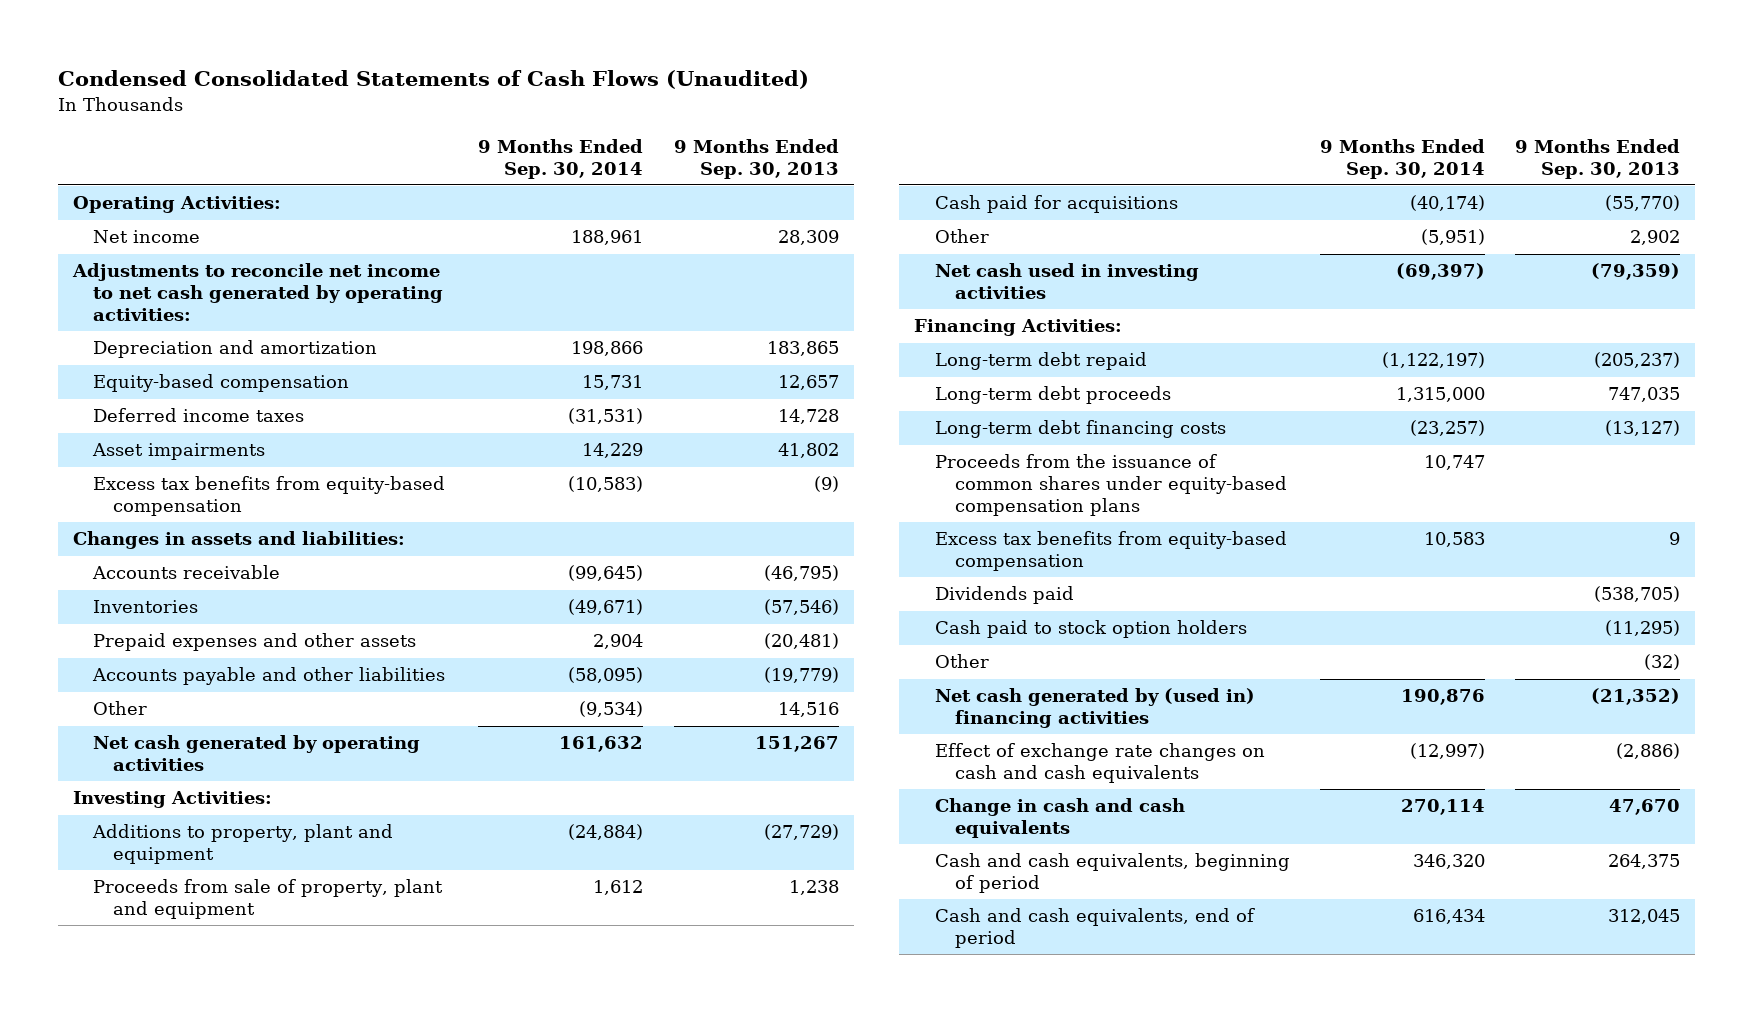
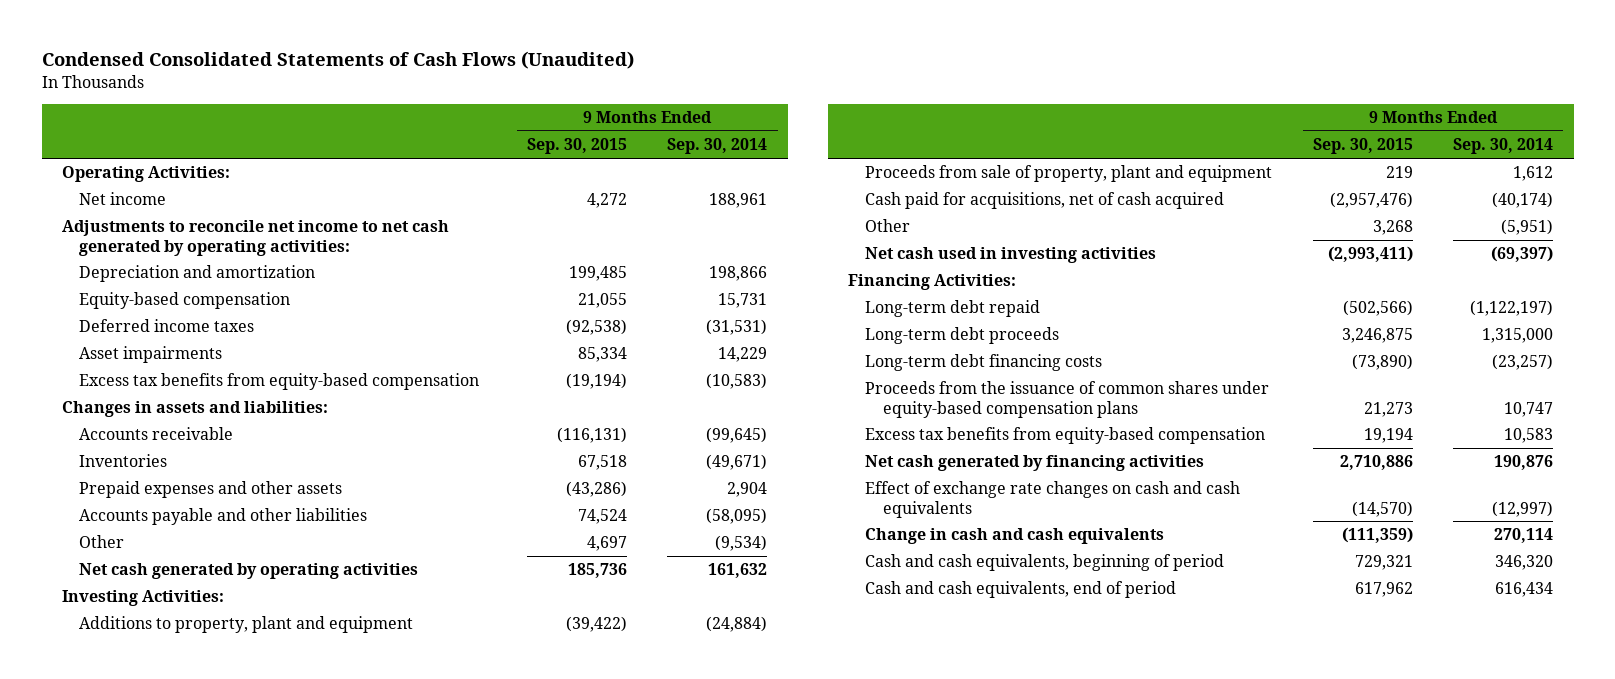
[673,138,839,179] 9 Months Ended Sep. 30, 2013 -> none
none -> [526,138,627,155] Sep. 30, 2015
[934,195,1178,214] Cash paid for acquisitions -> [865,192,1225,210] Cash paid for acquisitions, net of cash acquired
[934,586,1074,605] Dividends paid -> none
[934,620,1247,639] Cash paid to stock option holders -> none
[934,654,989,669] Other -> none
[934,688,1255,729] Net cash generated by (used in) financing activities -> [865,455,1205,472] Net cash generated by financing activities

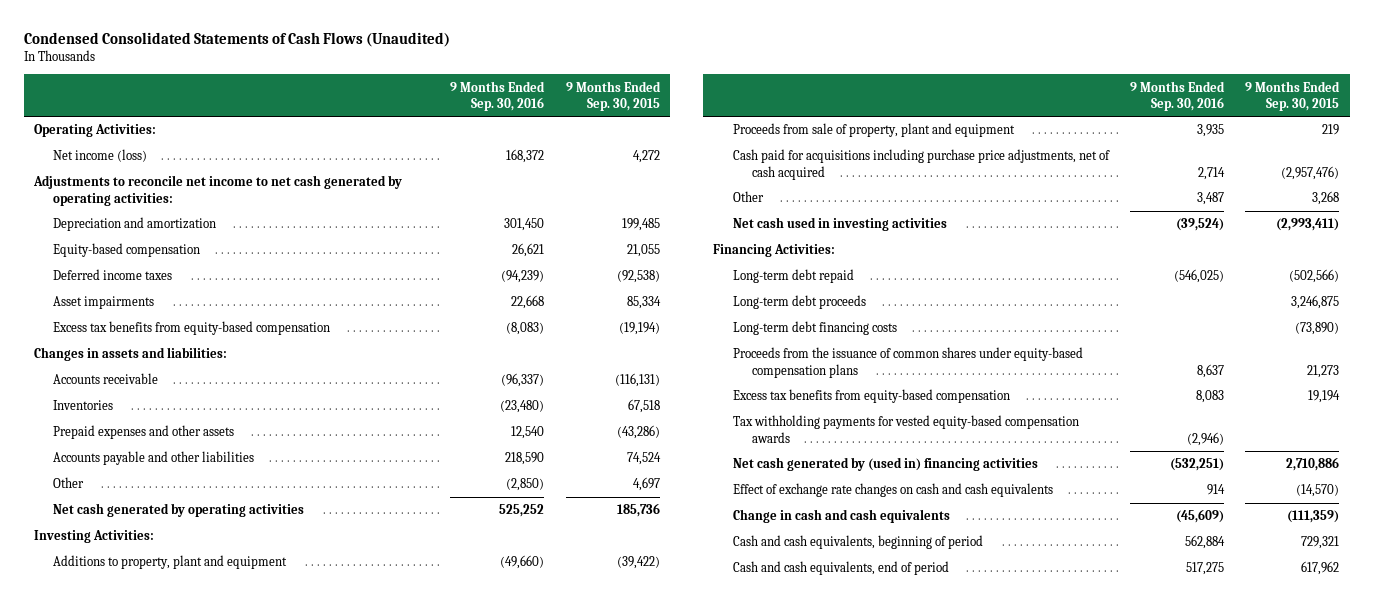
[667,138,768,155] Sep. 30, 2014 -> none
none -> [450,80,546,112] 9 Months Ended Sep. 30, 2016
[79,192,167,206] Net income -> [53,149,148,163] Net income (loss)
[865,192,1225,210] Cash paid for acquisitions, net of cash acquired -> [732,149,1110,180] Cash paid for acquisitions including purchase price adjustments, net of cash acquired
none -> [732,415,1079,443] Tax withholding payments for vested equity-based compensation awards
[865,455,1205,472] Net cash generated by financing activities -> [732,457,1038,472] Net cash generated by (used in) financing activities

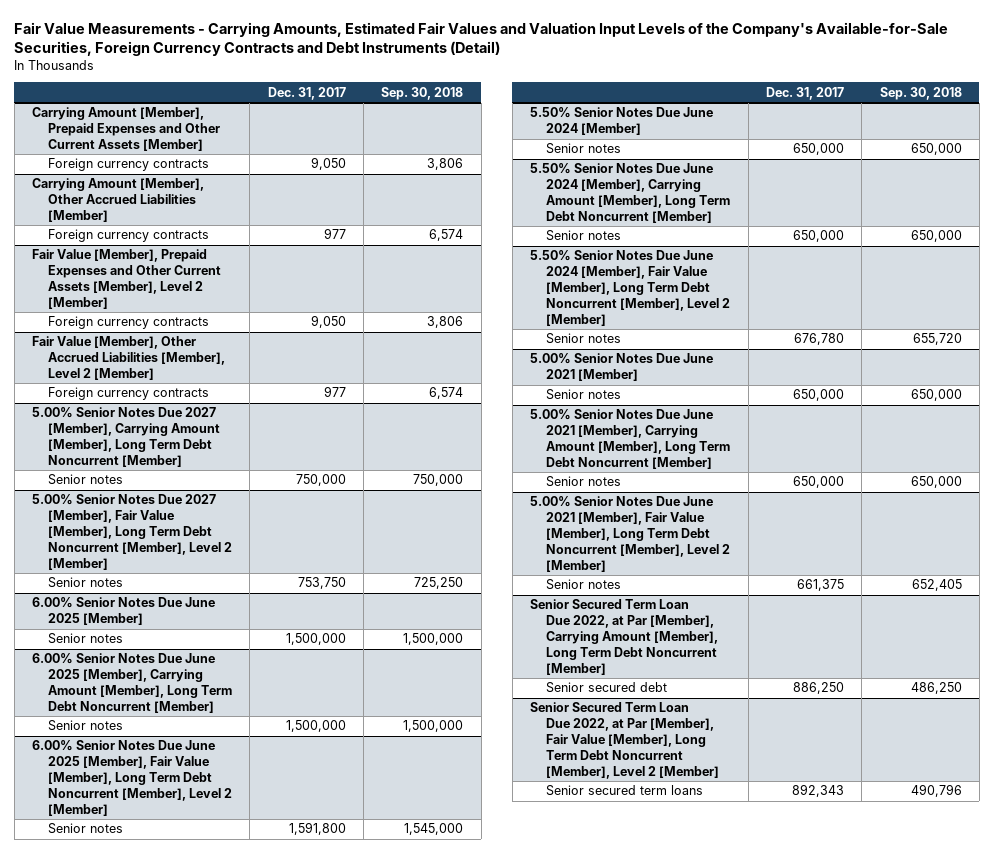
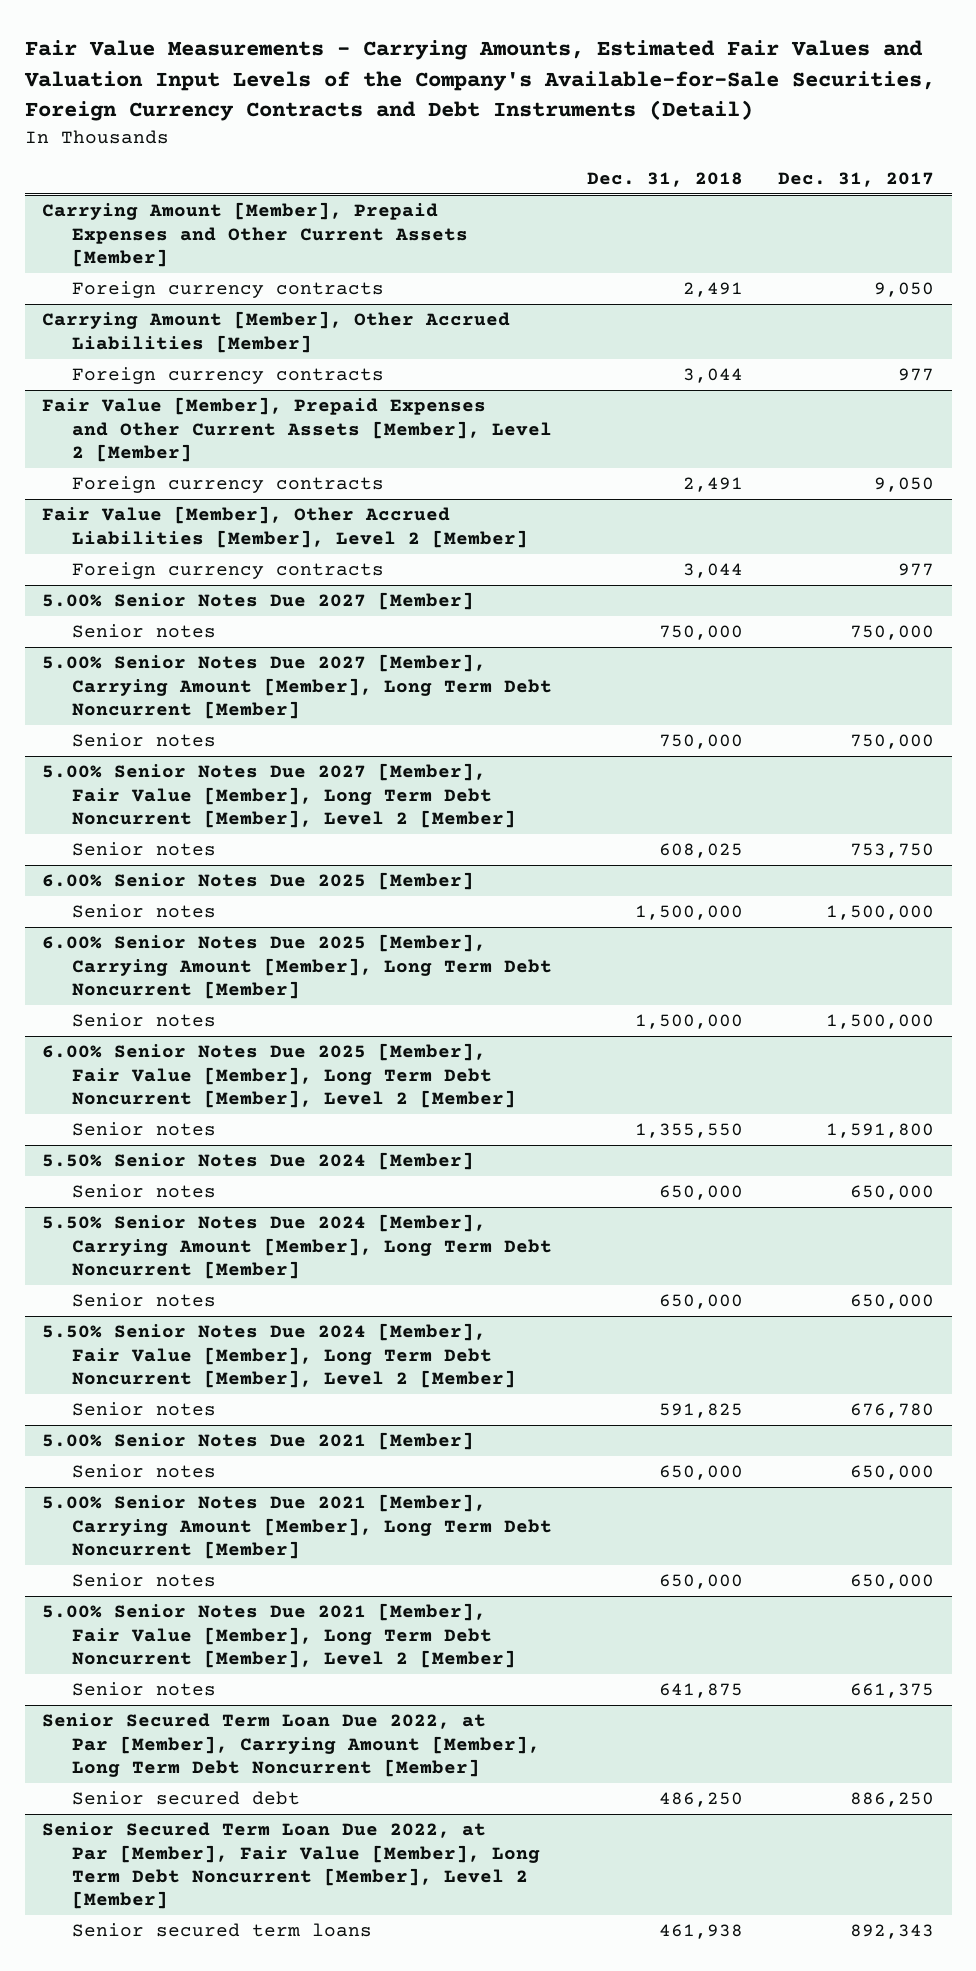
[381,86,464,100] Sep. 30, 2018 -> none
none -> [586,171,743,187] Dec. 31, 2018
none -> [42,592,475,611] 5.00% Senior Notes Due 2027 [Member]
none -> [71,624,216,639] Senior notes
[32,597,216,626] 6.00% Senior Notes Due June 2025 [Member] -> [42,872,475,891] 6.00% Senior Notes Due 2025 [Member]
[32,653,233,714] 6.00% Senior Notes Due June 2025 [Member], Carrying Amount [Member], Long Term Debt Noncurrent [Member] -> [42,934,552,1000] 6.00% Senior Notes Due 2025 [Member], Carrying Amount [Member], Long Term Debt Noncurrent [Member]
[32,740,233,816] 6.00% Senior Notes Due June 2025 [Member], Fair Value [Member], Long Term Debt Noncurrent [Member], Level 2 [Member] -> [42,1043,516,1109] 6.00% Senior Notes Due 2025 [Member], Fair Value [Member], Long Term Debt Noncurrent [Member], Level 2 [Member]
[530,107,714,136] 5.50% Senior Notes Due June 2024 [Member] -> [42,1152,475,1171] 5.50% Senior Notes Due 2024 [Member]
[530,163,731,224] 5.50% Senior Notes Due June 2024 [Member], Carrying Amount [Member], Long Term Debt Noncurrent [Member] -> [42,1214,552,1280] 5.50% Senior Notes Due 2024 [Member], Carrying Amount [Member], Long Term Debt Noncurrent [Member]
[530,250,731,326] 5.50% Senior Notes Due June 2024 [Member], Fair Value [Member], Long Term Debt Noncurrent [Member], Level 2 [Member] -> [42,1323,516,1389] 5.50% Senior Notes Due 2024 [Member], Fair Value [Member], Long Term Debt Noncurrent [Member], Level 2 [Member]
[530,353,714,382] 5.00% Senior Notes Due June 2021 [Member] -> [42,1432,475,1451] 5.00% Senior Notes Due 2021 [Member]
[530,409,731,470] 5.00% Senior Notes Due June 2021 [Member], Carrying Amount [Member], Long Term Debt Noncurrent [Member] -> [42,1494,552,1560] 5.00% Senior Notes Due 2021 [Member], Carrying Amount [Member], Long Term Debt Noncurrent [Member]
[530,496,731,572] 5.00% Senior Notes Due June 2021 [Member], Fair Value [Member], Long Term Debt Noncurrent [Member], Level 2 [Member] -> [42,1603,516,1669] 5.00% Senior Notes Due 2021 [Member], Fair Value [Member], Long Term Debt Noncurrent [Member], Level 2 [Member]

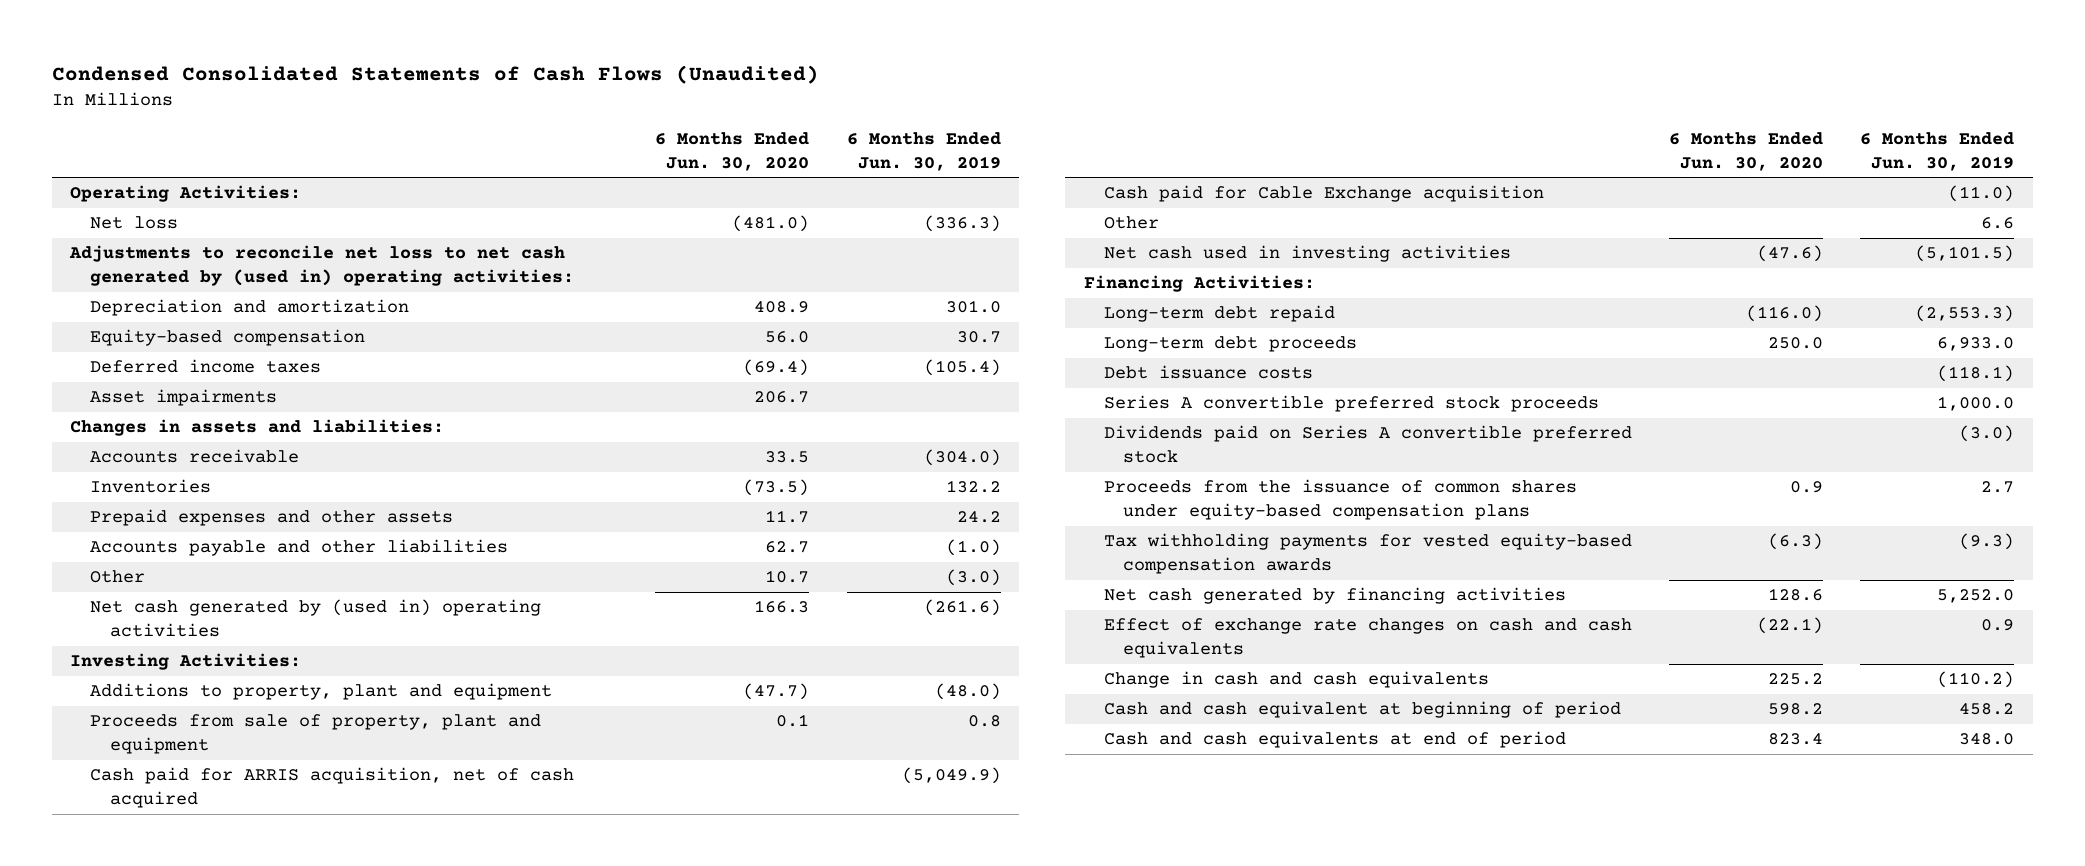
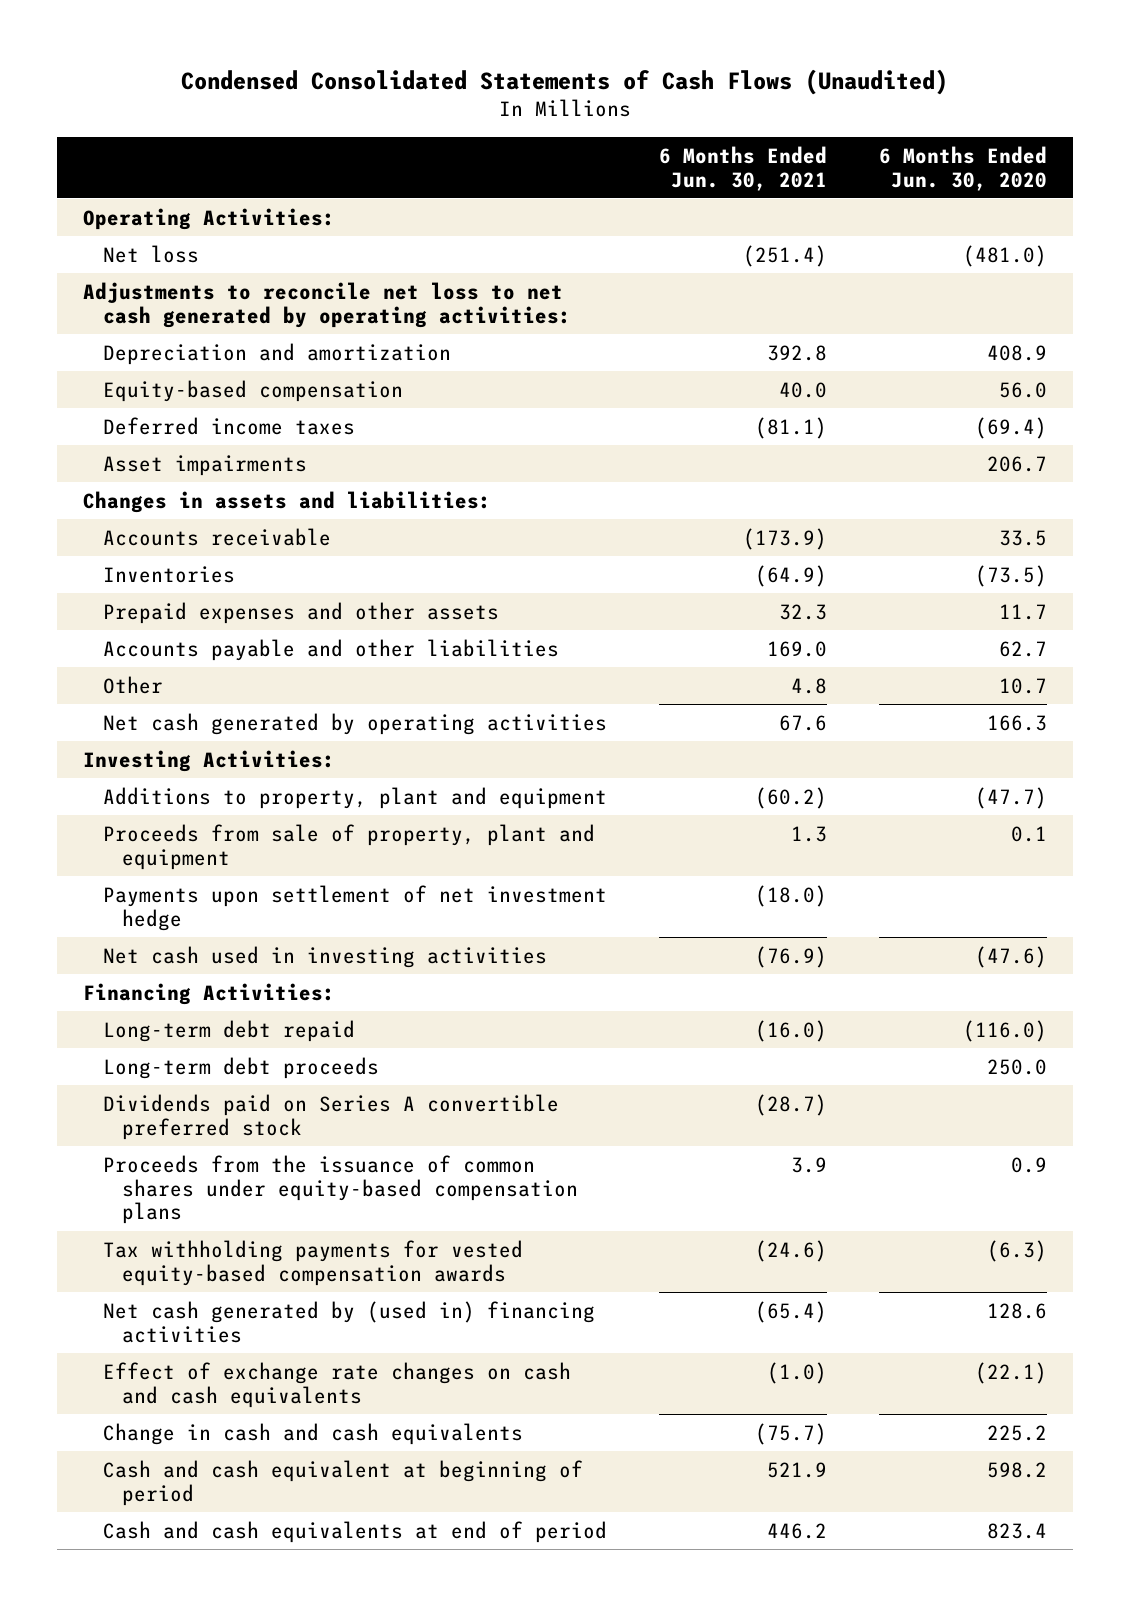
[846,132,1001,171] 6 Months Ended Jun. 30, 2019 -> none
none -> [658,145,827,191] 6 Months Ended Jun. 30, 2021
[69,245,574,287] Adjustments to reconcile net loss to net cash generated by (used in) operating activities: -> [82,281,571,328] Adjustments to reconcile net loss to net cash generated by operating activities:
[89,599,541,638] Net cash generated by (used in) operating activities -> [102,712,607,735] Net cash generated by operating activities
[89,767,574,809] Cash paid for ARRIS acquisition, net of cash acquired -> none
[1103,185,1544,203] Cash paid for Cable Exchange acquisition -> none
[1103,216,1159,230] Other -> none
none -> [102,884,607,931] Payments upon settlement of net investment hedge
[1103,365,1313,380] Debt issuance costs -> none
[1103,395,1599,413] Series A convertible preferred stock proceeds -> none
[1103,587,1566,605] Net cash generated by financing activities -> [102,1300,595,1343] Net cash generated by (used in) financing activities

